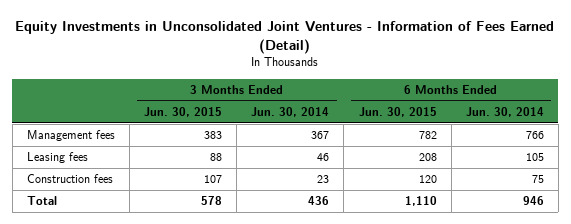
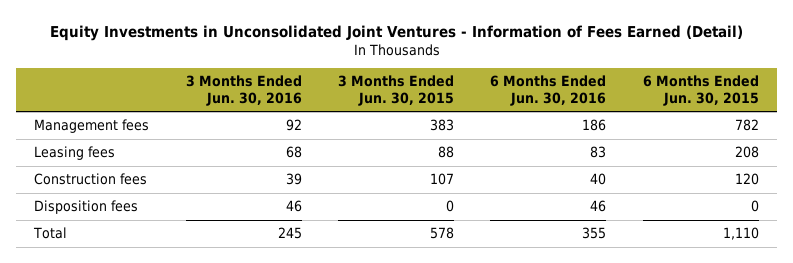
[251,107,330,118] Jun. 30, 2014 -> none
[465,107,544,118] Jun. 30, 2014 -> none
none -> [185,75,302,106] 3 Months Ended Jun. 30, 2016
none -> [490,75,607,106] 6 Months Ended Jun. 30, 2016
none -> [34,200,139,215] Disposition fees

